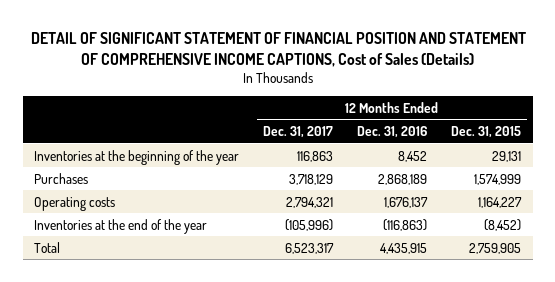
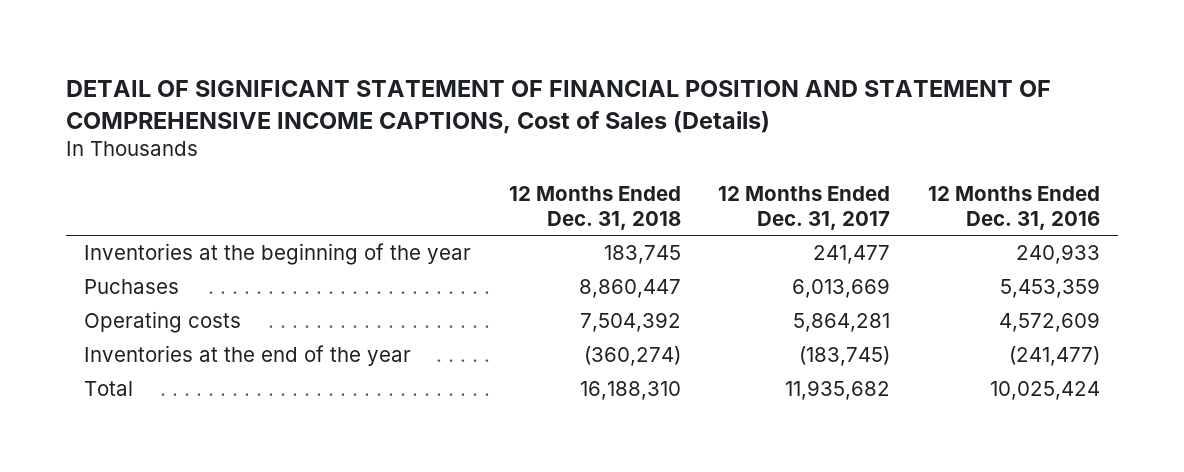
[450,126,521,139] Dec. 31, 2015 -> none
none -> [508,185,681,230] 12 Months Ended Dec. 31, 2018
[34,172,89,184] Purchases -> none
[297,150,334,162] 116,863 -> [813,245,891,265] 241,477
[398,150,428,162] 8,452 -> [1015,244,1100,265] 240,933
none -> [84,279,180,295] Puchases
[286,196,334,208] 2,794,321 -> [793,313,891,333] 5,864,281
[384,196,429,208] 1,676,137 -> [998,312,1100,333] 4,572,609
[285,218,334,231] (105,996) -> [799,346,891,367] (183,745)
[383,218,428,231] (116,863) -> [1008,346,1100,367] (241,477)
[285,242,335,254] 6,523,317 -> [785,380,891,401] 11,935,682
[380,242,428,254] 4,435,915 -> [989,381,1100,401] 10,025,424

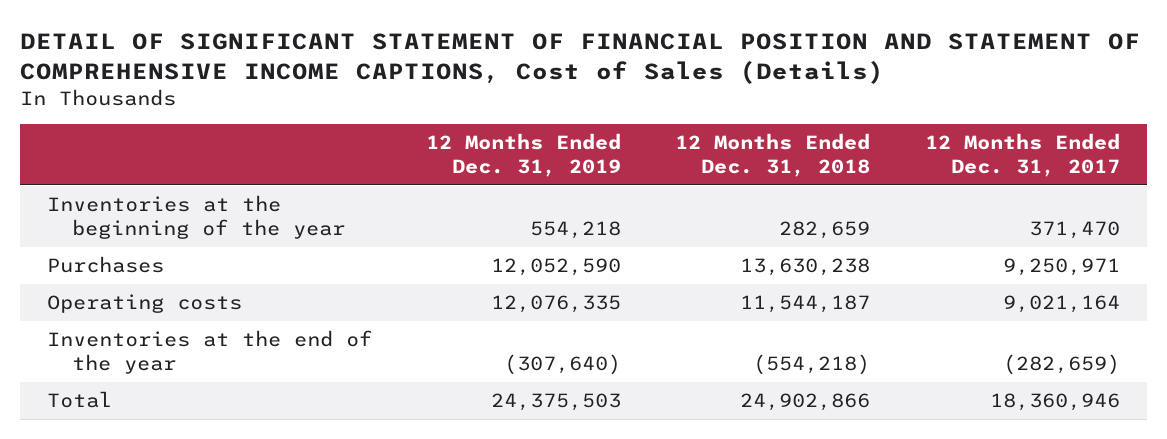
[927,185,1100,230] 12 Months Ended Dec. 31, 2016 -> none
none -> [426,133,622,177] 12 Months Ended Dec. 31, 2019
[84,279,180,295] Puchases -> none
[603,245,681,265] 183,745 -> [779,221,871,240] 282,659
[813,245,891,265] 241,477 -> [1028,221,1120,240] 371,470
none -> [47,256,165,274] Purchases
[579,312,681,333] 7,504,392 -> [740,295,871,314] 11,544,187
[793,313,891,333] 5,864,281 -> [1002,295,1120,314] 9,021,164
[583,346,681,367] (360,274) -> [753,354,871,376] (554,218)
[799,346,891,367] (183,745) -> [1002,354,1120,376] (282,659)
[579,381,681,401] 16,188,310 -> [740,393,871,412] 24,902,866
[785,380,891,401] 11,935,682 -> [989,393,1120,412] 18,360,946

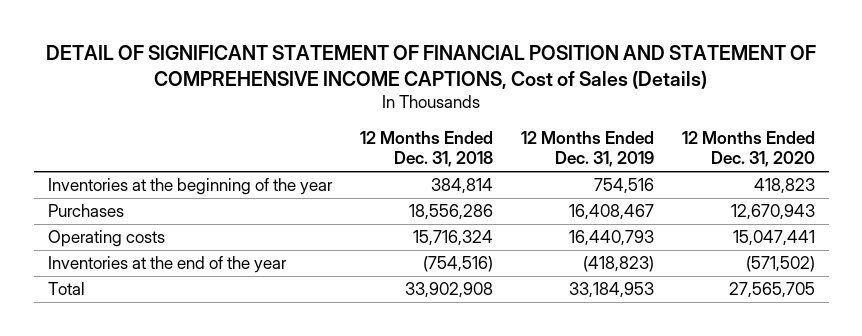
[924,133,1120,177] 12 Months Ended Dec. 31, 2017 -> none
none -> [681,131,815,168] 12 Months Ended Dec. 31, 2020
[530,221,622,240] 554,218 -> [593,177,654,194] 754,516
[779,221,871,240] 282,659 -> [430,177,493,194] 384,814
[491,258,622,277] 12,052,590 -> [568,203,654,220] 16,408,467
[740,258,871,277] 13,630,238 -> [408,203,493,220] 18,556,286
[491,295,622,314] 12,076,335 -> [568,229,654,246] 16,440,793
[740,295,871,314] 11,544,187 -> [412,229,493,246] 15,716,324
[504,354,622,376] (307,640) -> [582,255,654,272] (418,823)
[753,354,871,376] (554,218) -> [422,255,493,272] (754,516)
[491,393,622,412] 24,375,503 -> [568,281,654,298] 33,184,953
[740,393,871,412] 24,902,866 -> [404,281,493,298] 33,902,908

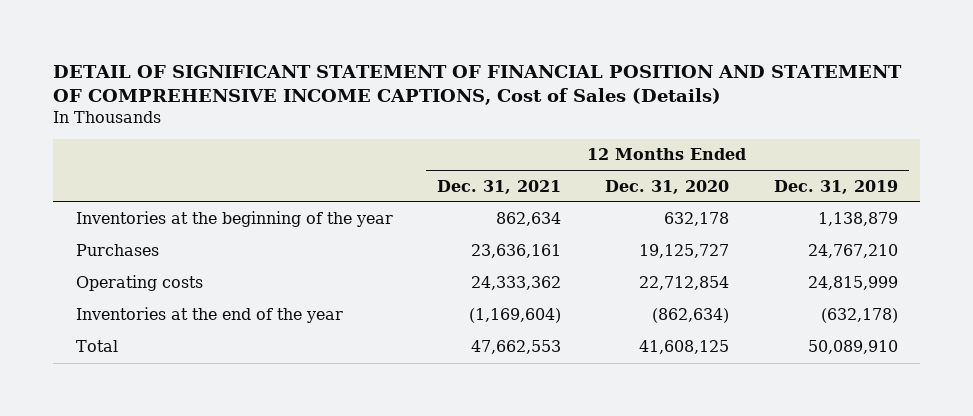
[359,131,493,168] 12 Months Ended Dec. 31, 2018 -> none
none -> [437,179,562,194] Dec. 31, 2021
[593,177,654,194] 754,516 -> [817,212,898,227] 1,138,879
[753,177,815,194] 418,823 -> [664,212,730,227] 632,178
[568,203,654,220] 16,408,467 -> [807,244,898,259] 24,767,210
[730,203,815,220] 12,670,943 -> [639,244,730,259] 19,125,727
[568,229,654,246] 16,440,793 -> [807,276,898,291] 24,815,999
[732,229,815,246] 15,047,441 -> [639,276,730,291] 22,712,854
[582,255,654,272] (418,823) -> [820,308,898,324] (632,178)
[745,255,815,272] (571,502) -> [652,308,730,324] (862,634)
[568,281,654,298] 33,184,953 -> [807,340,898,355] 50,089,910
[728,281,815,298] 27,565,705 -> [639,340,730,355] 41,608,125

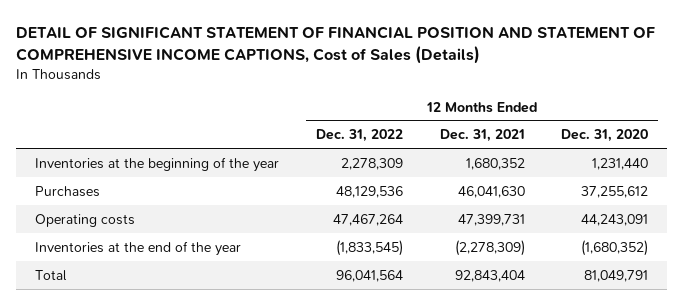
[773,179,898,194] Dec. 31, 2019 -> none
none -> [315,129,403,143] Dec. 31, 2022
[496,212,562,227] 862,634 -> [465,157,525,170] 1,680,352
[664,212,730,227] 632,178 -> [592,157,649,170] 1,231,440
[471,244,562,259] 23,636,161 -> [457,185,525,198] 46,041,630
[639,244,730,259] 19,125,727 -> [581,185,649,198] 37,255,612
[471,276,562,291] 24,333,362 -> [457,213,525,226] 47,399,731
[639,276,730,291] 22,712,854 -> [581,213,649,226] 44,243,091
[469,308,562,324] (1,169,604) -> [454,239,525,256] (2,278,309)
[652,308,730,324] (862,634) -> [581,239,649,256] (1,680,352)
[471,340,562,355] 47,662,553 -> [454,269,525,282] 92,843,404
[639,340,730,355] 41,608,125 -> [584,269,649,282] 81,049,791

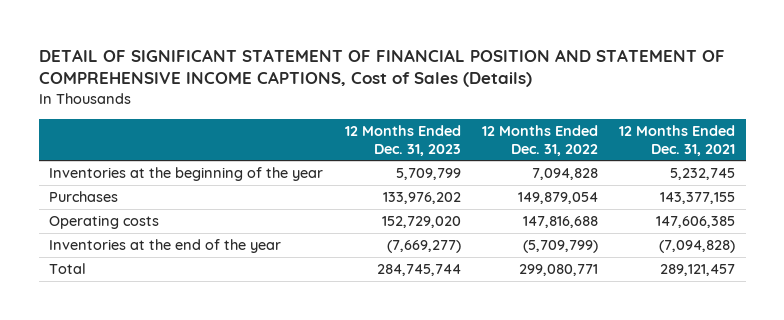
[561,129,649,143] Dec. 31, 2020 -> none
none -> [344,125,461,156] 12 Months Ended Dec. 31, 2023
[340,157,403,170] 2,278,309 -> [531,168,598,181] 7,094,828
[465,157,525,170] 1,680,352 -> [669,168,735,181] 5,232,745
[335,185,403,198] 48,129,536 -> [517,192,598,205] 149,879,054
[457,185,525,198] 46,041,630 -> [659,192,735,205] 143,377,155
[332,213,403,226] 47,467,264 -> [522,216,598,229] 147,816,688
[457,213,525,226] 47,399,731 -> [655,216,735,229] 147,606,385
[335,239,403,256] (1,833,545) -> [522,240,598,254] (5,709,799)
[454,239,525,256] (2,278,309) -> [658,240,735,254] (7,094,828)
[335,269,403,282] 96,041,564 -> [518,264,598,277] 299,080,771
[454,269,525,282] 92,843,404 -> [659,264,735,277] 289,121,457

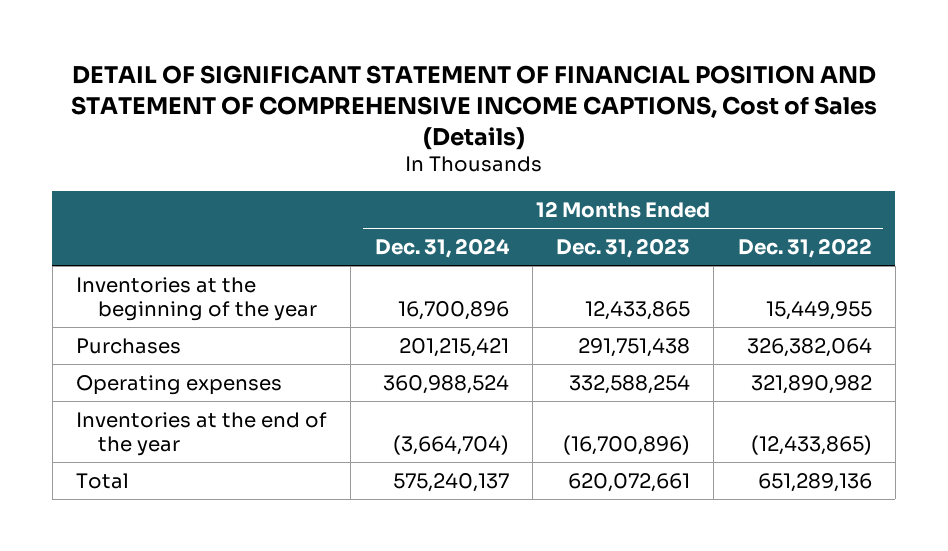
[618,125,735,156] 12 Months Ended Dec. 31, 2021 -> none
none -> [374,237,510,258] Dec. 31, 2024
[395,168,461,181] 5,709,799 -> [585,301,691,321] 12,433,865
[531,168,598,181] 7,094,828 -> [765,301,872,321] 15,449,955
[382,192,461,205] 133,976,202 -> [578,337,691,357] 291,751,438
[517,192,598,205] 149,879,054 -> [746,337,872,357] 326,382,064
[49,215,160,230] Operating costs -> [76,374,283,395] Operating expenses
[381,216,461,229] 152,729,020 -> [569,374,691,394] 332,588,254
[522,216,598,229] 147,816,688 -> [750,374,872,394] 321,890,982
[386,240,461,254] (7,669,277) -> [563,435,691,456] (16,700,896)
[522,240,598,254] (5,709,799) -> [750,435,872,456] (12,433,865)
[376,264,461,277] 284,745,744 -> [568,472,691,492] 620,072,661
[518,264,598,277] 299,080,771 -> [757,472,872,492] 651,289,136

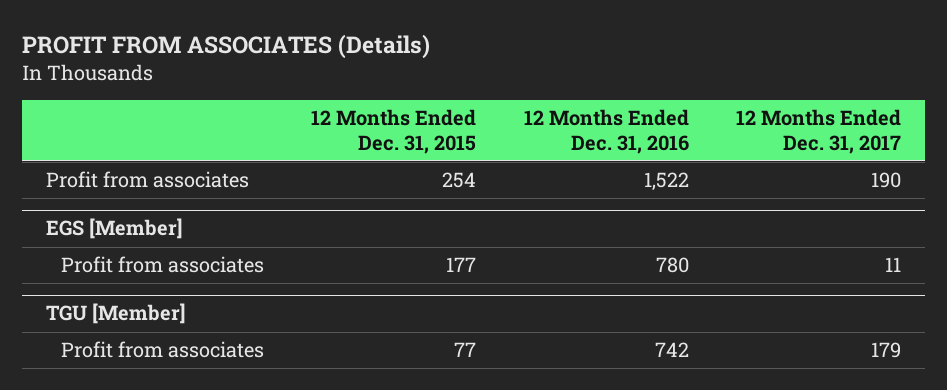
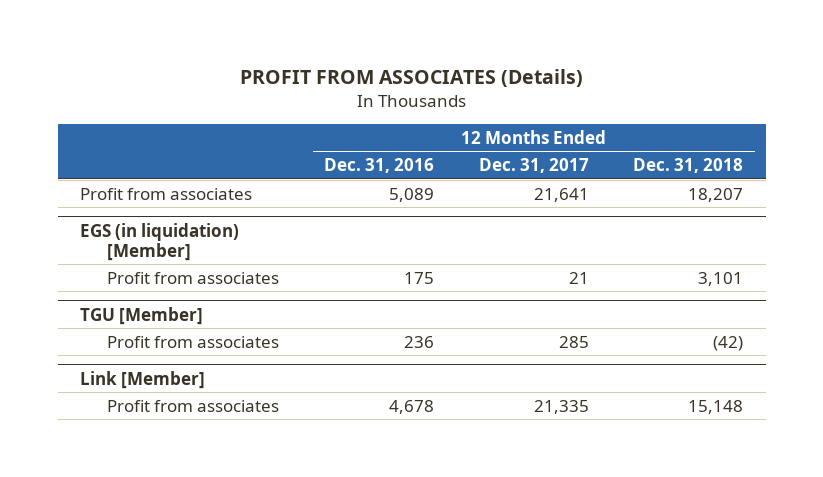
[311,109,477,154] 12 Months Ended Dec. 31, 2015 -> none
none -> [633,158,744,174] Dec. 31, 2018
[643,172,689,192] 1,522 -> [388,187,434,202] 5,089
[871,172,902,189] 190 -> [533,187,589,202] 21,641
[45,218,183,240] EGS [Member] -> [80,222,240,261] EGS (in liquidation) [Member]
[655,257,689,274] 780 -> [403,271,434,284] 175
[885,257,902,273] 11 -> [568,271,589,284] 21
[654,342,689,358] 742 -> [403,335,434,348] 236
[871,342,902,359] 179 -> [558,335,589,348] 285
none -> [80,370,206,389] Link [Member]
none -> [107,399,280,412] Profit from associates

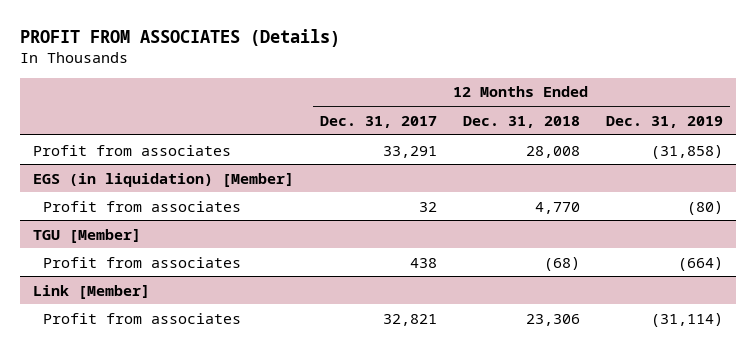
[323,158,434,174] Dec. 31, 2016 -> none
none -> [606,115,724,128] Dec. 31, 2019
[533,187,589,202] 21,641 -> [382,145,437,158] 33,291
[688,187,744,202] 18,207 -> [525,145,580,158] 28,008
[568,271,589,284] 21 -> [418,201,437,212] 32
[698,271,744,286] 3,101 -> [534,201,580,214] 4,770
[558,335,589,348] 285 -> [409,257,437,268] 438
[713,335,744,351] (42) -> [543,256,580,271] (68)
[533,399,589,414] 21,335 -> [382,313,437,326] 32,821
[688,399,744,414] 15,148 -> [525,313,580,326] 23,306

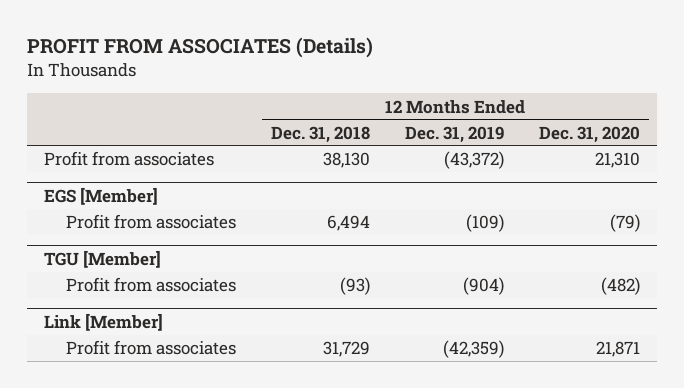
[319,115,437,128] Dec. 31, 2017 -> none
none -> [538,125,640,143] Dec. 31, 2020
[525,145,580,158] 28,008 -> [322,152,370,169] 38,130
[651,144,724,159] (31,858) -> [443,151,504,170] (43,372)
[32,172,294,187] EGS (in liquidation) [Member] -> [44,186,159,205] EGS [Member]
[534,201,580,214] 4,770 -> [326,215,370,232] 6,494
[687,200,724,215] (80) -> [465,214,504,233] (109)
[543,256,580,271] (68) -> [339,277,370,296] (93)
[678,256,724,271] (664) -> [462,277,504,296] (904)
[525,313,580,326] 23,306 -> [322,341,370,358] 31,729
[651,312,724,327] (31,114) -> [442,340,504,359] (42,359)

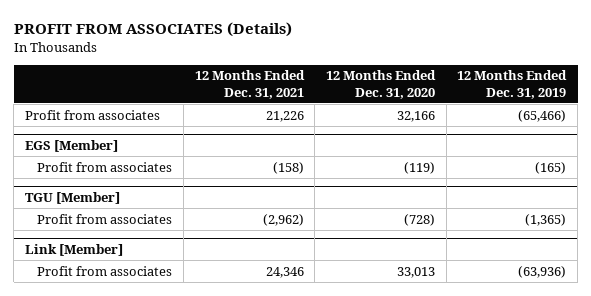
[270,125,370,143] Dec. 31, 2018 -> none
none -> [194,70,305,99] 12 Months Ended Dec. 31, 2021
[443,151,504,170] (43,372) -> [518,109,567,122] (65,466)
[594,152,640,169] 21,310 -> [397,110,436,122] 32,166
[465,214,504,233] (109) -> [535,161,567,174] (165)
[609,214,640,233] (79) -> [404,161,436,174] (119)
[462,277,504,296] (904) -> [525,213,567,226] (1,365)
[600,277,640,296] (482) -> [404,213,436,226] (728)
[442,340,504,359] (42,359) -> [518,265,567,278] (63,936)
[595,341,640,358] 21,871 -> [397,266,436,278] 33,013

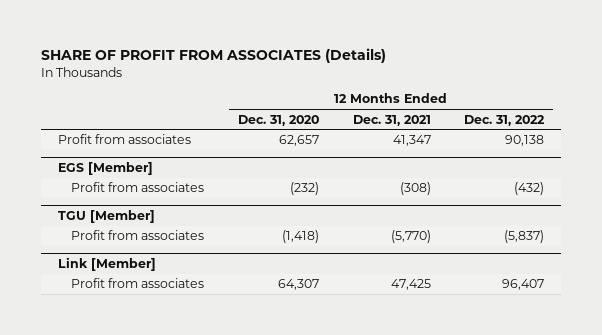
[13,21,292,37] PROFIT FROM ASSOCIATES (Details) -> [41,48,387,64] SHARE OF PROFIT FROM ASSOCIATES (Details)
[457,70,568,99] 12 Months Ended Dec. 31, 2019 -> none
none -> [464,114,546,126] Dec. 31, 2022
[265,110,304,122] 21,226 -> [392,135,431,147] 41,347
[397,110,436,122] 32,166 -> [278,135,319,147] 62,657
[272,161,304,174] (158) -> [399,182,431,196] (308)
[404,161,436,174] (119) -> [289,182,319,196] (232)
[262,213,304,226] (2,962) -> [390,230,431,244] (5,770)
[404,213,436,226] (728) -> [281,230,319,244] (1,418)
[265,266,304,278] 24,346 -> [390,279,431,291] 47,425
[397,266,436,278] 33,013 -> [277,279,319,291] 64,307

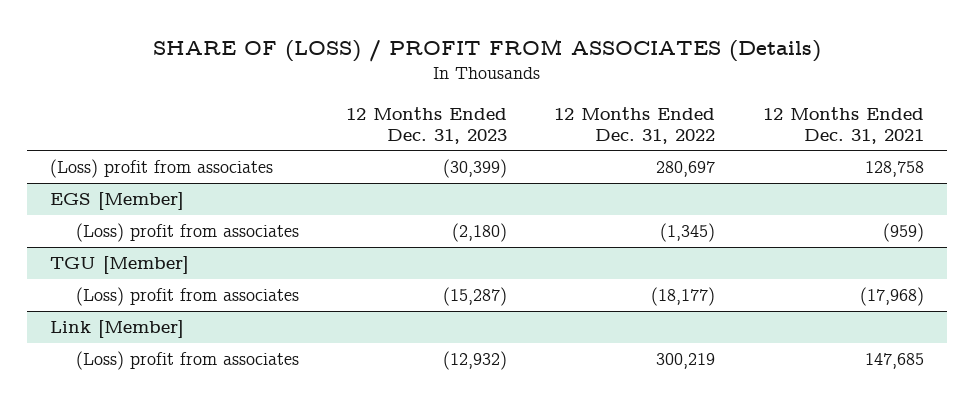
[41,48,387,64] SHARE OF PROFIT FROM ASSOCIATES (Details) -> [153,38,822,62] SHARE OF (LOSS) / PROFIT FROM ASSOCIATES (Details)
[237,114,319,126] Dec. 31, 2020 -> none
none -> [346,106,508,144] 12 Months Ended Dec. 31, 2023
[57,134,191,145] Profit from associates -> [50,159,274,179] (Loss) profit from associates
[392,135,431,147] 41,347 -> [864,161,924,178] 128,758
[505,135,545,147] 90,138 -> [656,161,716,178] 280,697
[71,182,205,193] Profit from associates -> [76,223,300,243] (Loss) profit from associates
[399,182,431,196] (308) -> [882,223,924,243] (959)
[514,182,545,196] (432) -> [660,223,716,243] (1,345)
[71,230,205,241] Profit from associates -> [76,287,300,307] (Loss) profit from associates
[390,230,431,244] (5,770) -> [859,287,924,307] (17,968)
[504,230,545,244] (5,837) -> [651,287,716,307] (18,177)
[71,278,205,289] Profit from associates -> [76,351,300,371] (Loss) profit from associates
[390,279,431,291] 47,425 -> [864,353,924,370] 147,685
[502,279,545,291] 96,407 -> [656,353,716,370] 300,219

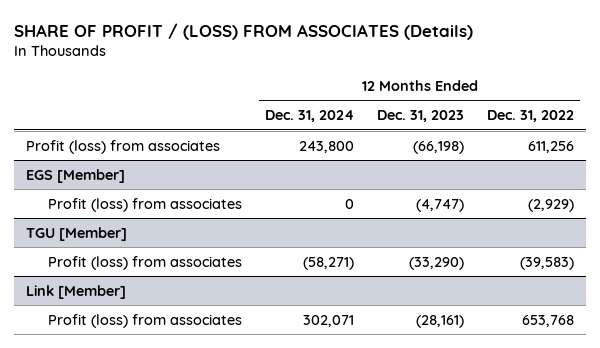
[153,38,822,62] SHARE OF (LOSS) / PROFIT FROM ASSOCIATES (Details) -> [14,22,474,40] SHARE OF PROFIT / (LOSS) FROM ASSOCIATES (Details)
[762,106,924,144] 12 Months Ended Dec. 31, 2021 -> none
none -> [265,110,355,123] Dec. 31, 2024
[50,159,274,179] (Loss) profit from associates -> [25,139,220,154] Profit (loss) from associates
[443,159,508,179] (30,399) -> [413,140,465,154] (66,198)
[656,161,716,178] 280,697 -> [528,140,575,153] 611,256
[76,223,300,243] (Loss) profit from associates -> [47,197,242,212] Profit (loss) from associates
[452,223,508,243] (2,180) -> [416,198,465,212] (4,747)
[660,223,716,243] (1,345) -> [528,198,575,212] (2,929)
[76,287,300,307] (Loss) profit from associates -> [47,255,242,270] Profit (loss) from associates
[443,287,508,307] (15,287) -> [409,256,465,270] (33,290)
[651,287,716,307] (18,177) -> [520,256,575,270] (39,583)
[76,351,300,371] (Loss) profit from associates -> [47,313,242,328] Profit (loss) from associates
[443,351,508,371] (12,932) -> [416,314,465,328] (28,161)
[656,353,716,370] 300,219 -> [522,314,575,327] 653,768

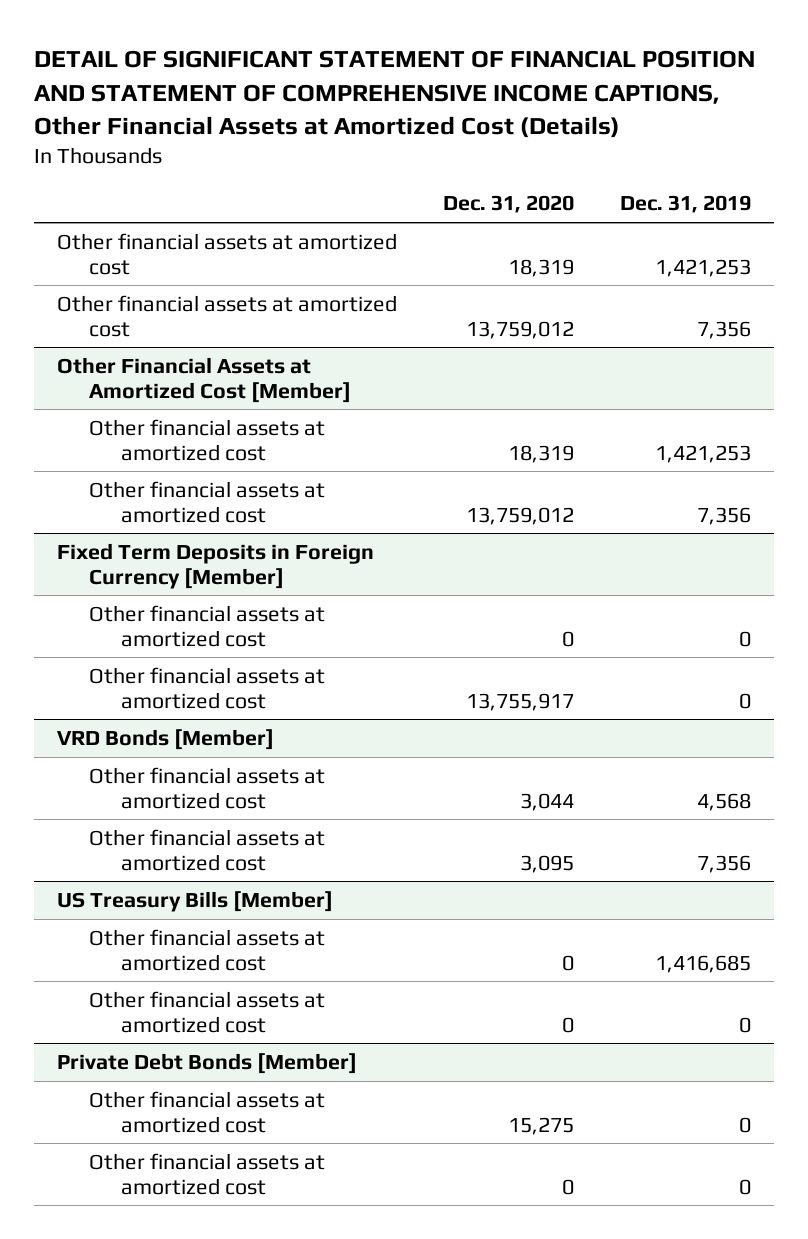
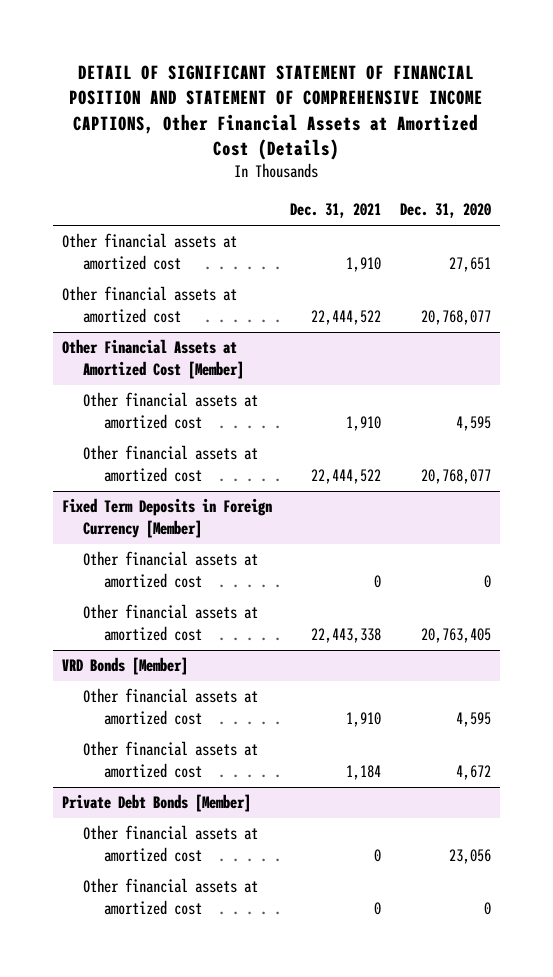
[620,195,752,214] Dec. 31, 2019 -> none
none -> [290,203,382,219] Dec. 31, 2021
[507,258,574,277] 18,319 -> [448,256,491,272] 27,651
[465,320,574,339] 13,759,012 -> [420,309,491,325] 20,768,077
[507,444,574,463] 18,319 -> [455,415,491,431] 4,595
[465,506,574,525] 13,759,012 -> [420,468,491,484] 20,768,077
[465,692,574,711] 13,755,917 -> [420,627,491,643] 20,763,405
[56,890,333,912] US Treasury Bills [Member] -> none
[88,928,325,971] Other financial assets at amortized cost -> none
[88,990,325,1033] Other financial assets at amortized cost -> none
[519,792,574,811] 3,044 -> [455,711,491,727] 4,595
[519,854,574,873] 3,095 -> [455,764,491,780] 4,672
[507,1116,574,1135] 15,275 -> [448,848,491,864] 23,056

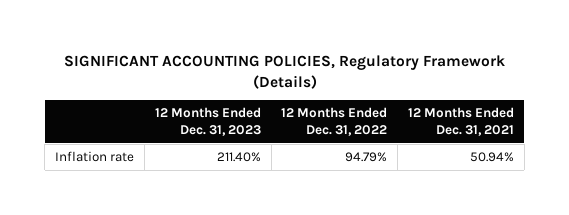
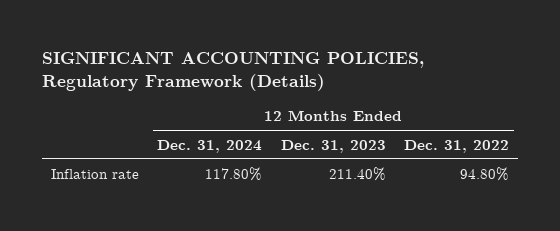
[408,107,515,137] 12 Months Ended Dec. 31, 2021 -> none
none -> [157,139,263,153] Dec. 31, 2024
[345,152,388,163] 94.79% -> [460,167,510,182] 94.80%

